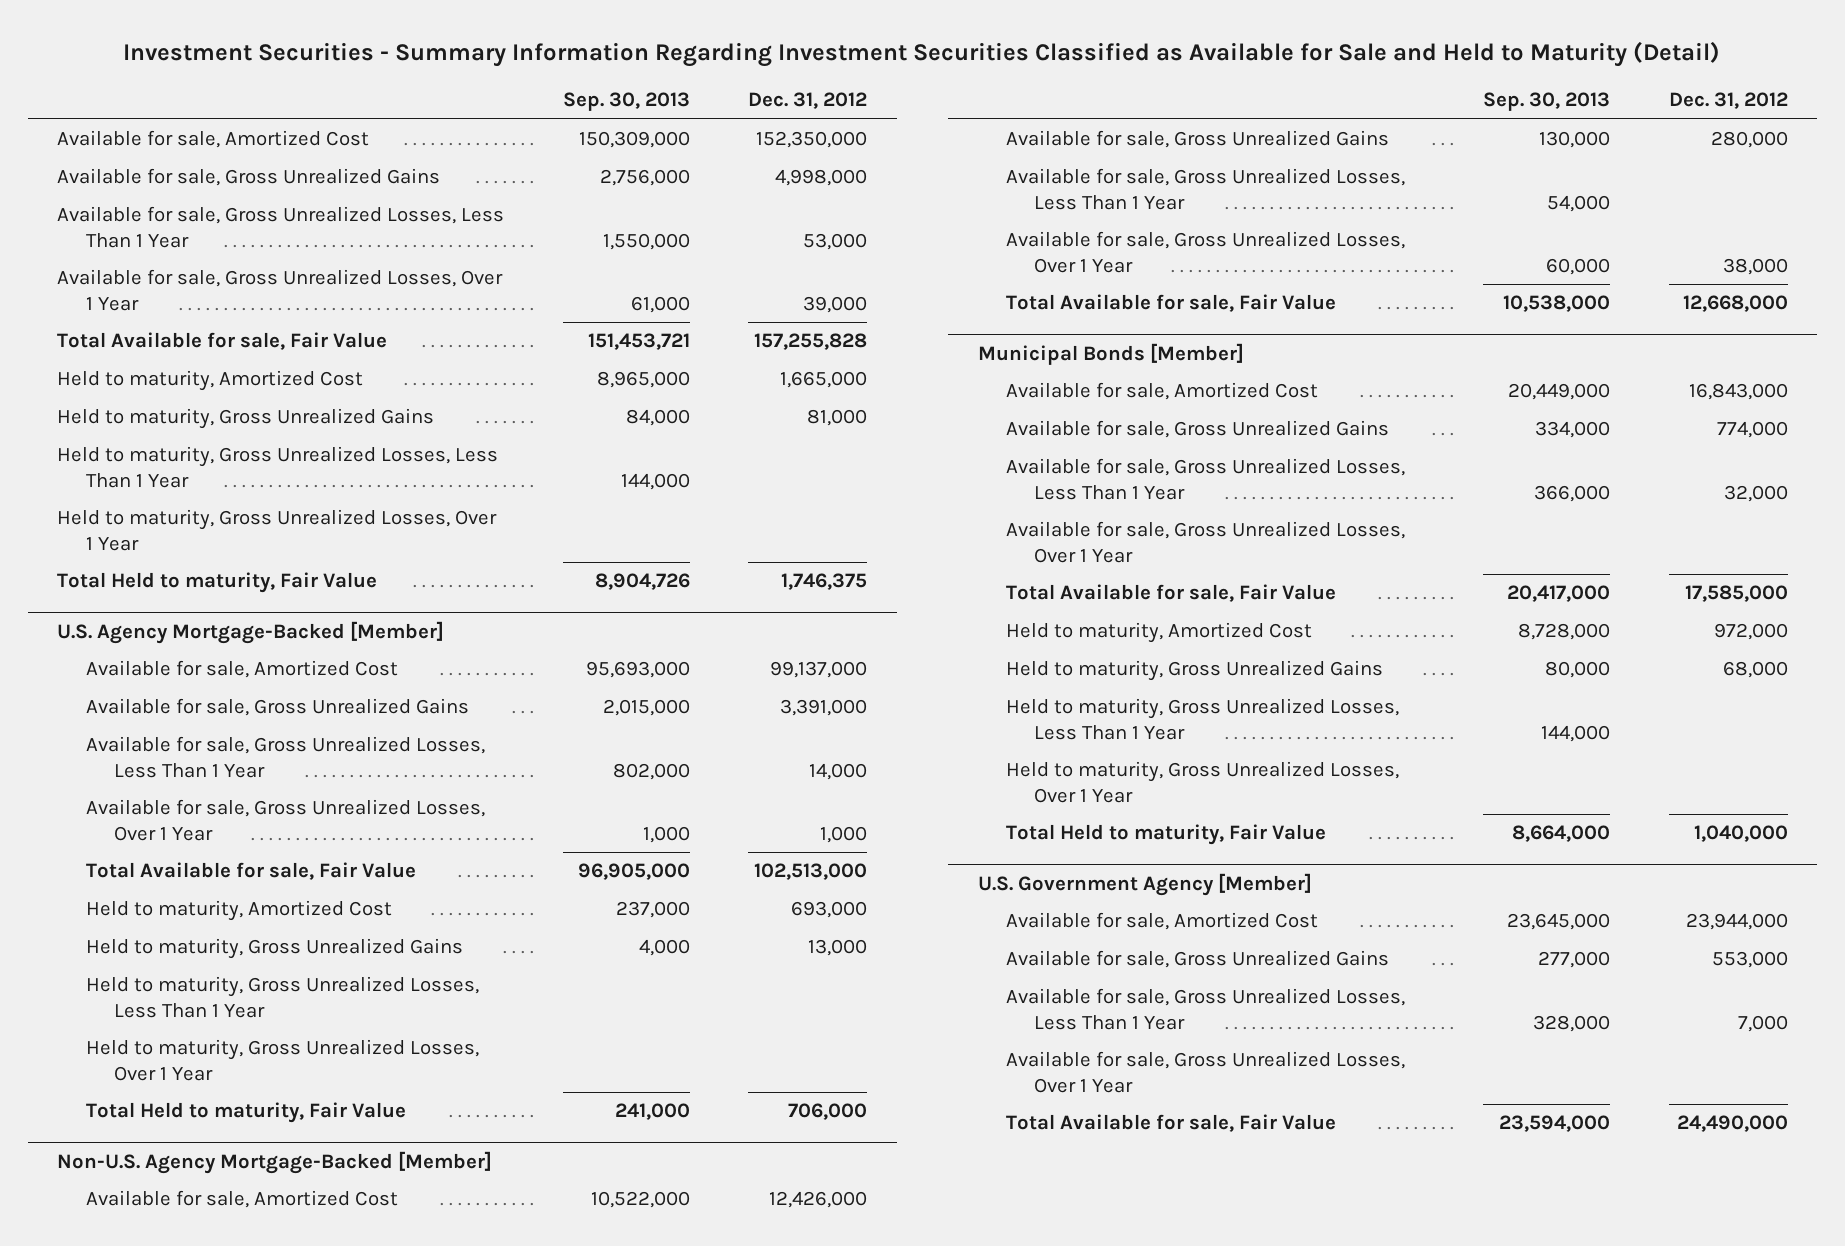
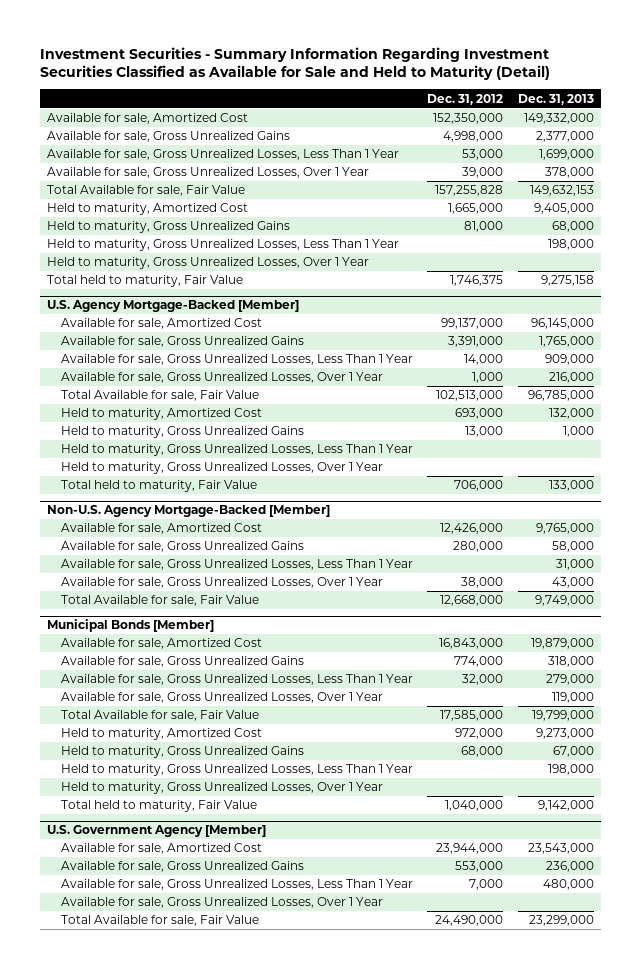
[562,92,690,112] Sep. 30, 2013 -> none
none -> [517,93,594,105] Dec. 31, 2013
[57,572,378,594] Total Held to maturity, Fair Value -> [47,275,244,288] Total held to maturity, Fair Value
[85,1102,406,1124] Total Held to maturity, Fair Value -> [61,480,258,493] Total held to maturity, Fair Value
[1005,824,1326,846] Total Held to maturity, Fair Value -> [61,800,258,813] Total held to maturity, Fair Value

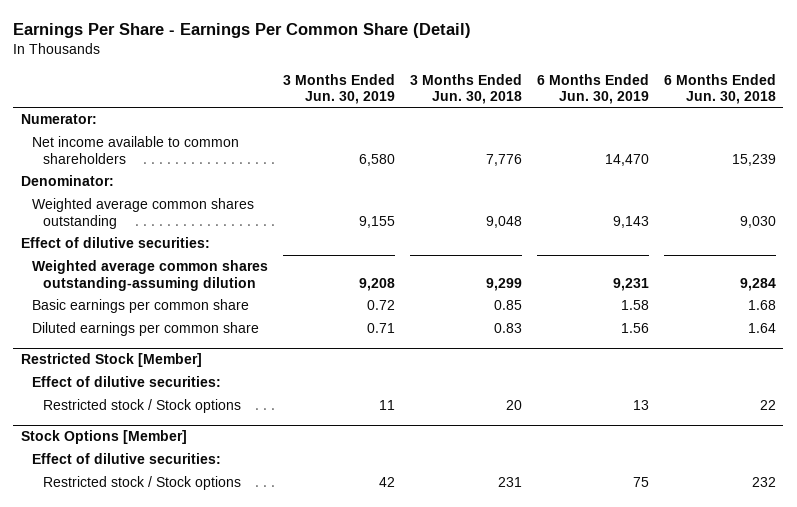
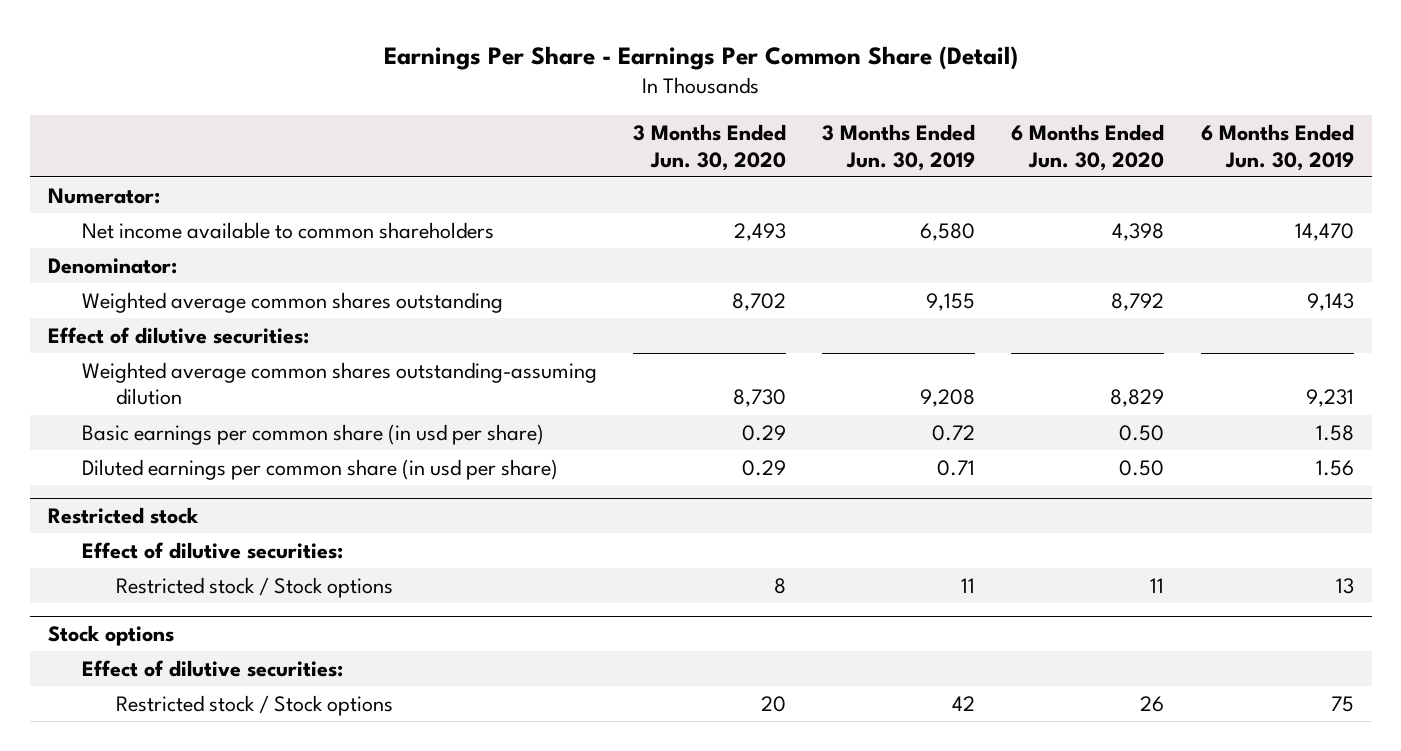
[409,73,522,104] 3 Months Ended Jun. 30, 2018 -> none
[663,73,776,104] 6 Months Ended Jun. 30, 2018 -> none
none -> [632,123,786,171] 3 Months Ended Jun. 30, 2020
none -> [1011,123,1165,171] 6 Months Ended Jun. 30, 2020
[31,299,249,314] Basic earnings per common share -> [81,423,544,445] Basic earnings per common share (in usd per share)
[31,322,259,337] Diluted earnings per common share -> [81,458,558,480] Diluted earnings per common share (in usd per share)
[20,353,202,368] Restricted Stock [Member] -> [47,507,199,525] Restricted stock
[20,430,187,445] Stock Options [Member] -> [47,625,174,647] Stock options

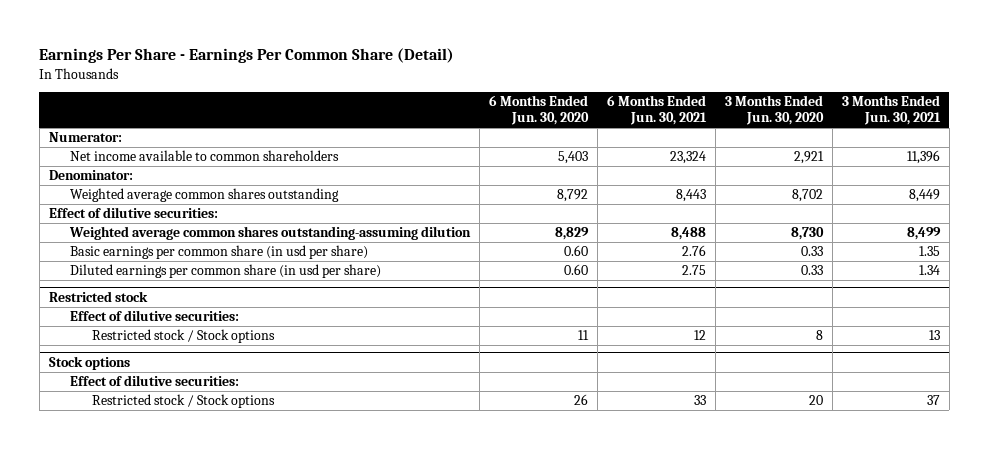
[822,123,976,171] 3 Months Ended Jun. 30, 2019 -> none
[1200,123,1354,171] 6 Months Ended Jun. 30, 2019 -> none
none -> [607,95,708,126] 6 Months Ended Jun. 30, 2021
none -> [841,95,941,126] 3 Months Ended Jun. 30, 2021
[733,222,786,241] 2,493 -> [793,151,824,165] 2,921
[1112,222,1165,241] 4,398 -> [558,151,589,165] 5,403
[741,424,786,441] 0.29 -> [800,246,823,257] 0.33
[1119,424,1165,441] 0.50 -> [564,245,589,257] 0.60
[741,459,786,476] 0.29 -> [800,265,823,276] 0.33
[1119,459,1165,476] 0.50 -> [564,264,589,276] 0.60

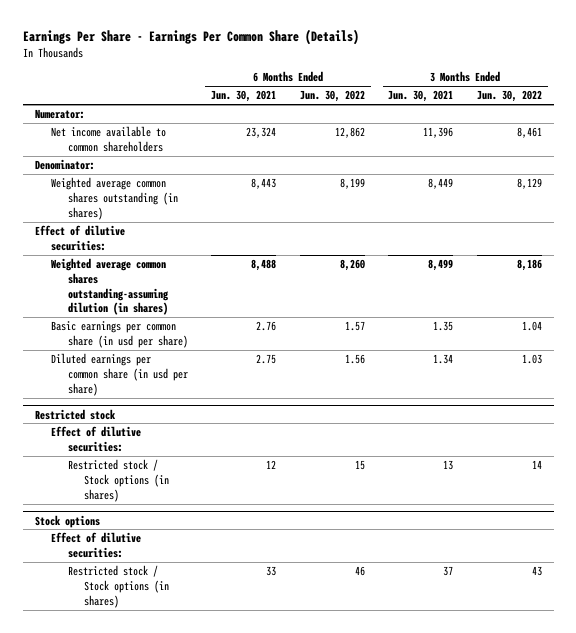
[39,48,455,64] Earnings Per Share - Earnings Per Common Share (Detail) -> [22,28,359,45] Earnings Per Share - Earnings Per Common Share (Details)
[489,95,590,126] 6 Months Ended Jun. 30, 2020 -> none
[724,95,824,126] 3 Months Ended Jun. 30, 2020 -> none
none -> [299,90,365,103] Jun. 30, 2022
none -> [476,90,542,103] Jun. 30, 2022
[70,188,340,203] Weighted average common shares outstanding -> [51,177,178,220] Weighted average common shares outstanding (in shares)
[69,226,472,241] Weighted average common shares outstanding-assuming dilution -> [51,258,169,316] Weighted average common shares outstanding-assuming dilution (in shares)
[91,329,275,344] Restricted stock / Stock options -> [67,459,170,502] Restricted stock / Stock options (in shares)
[91,394,275,409] Restricted stock / Stock options -> [67,565,170,608] Restricted stock / Stock options (in shares)

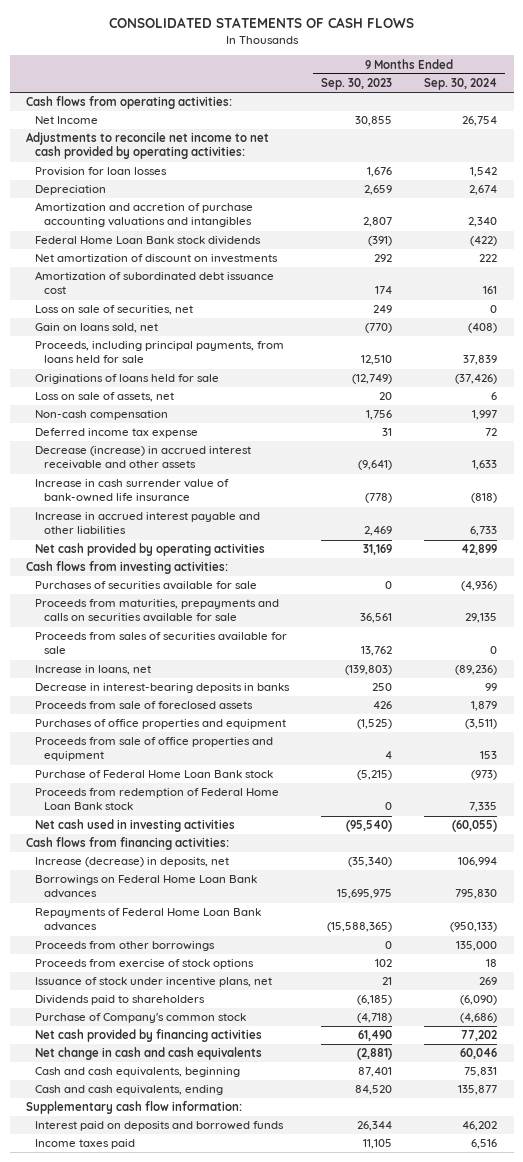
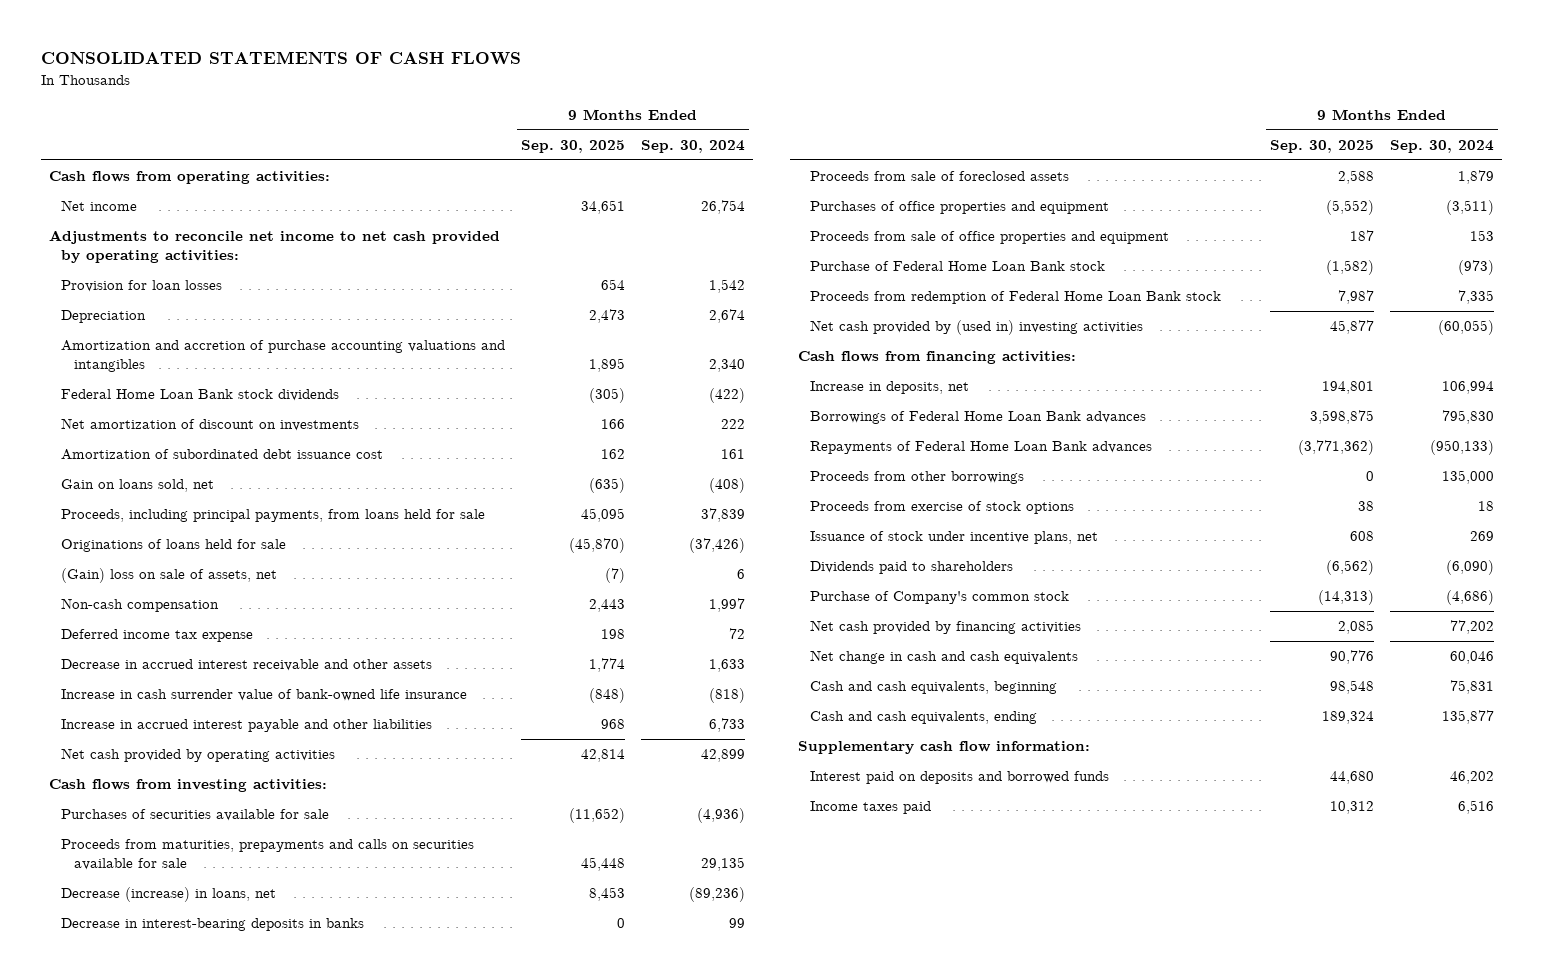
[321,78,393,91] Sep. 30, 2023 -> none
none -> [521,140,626,154] Sep. 30, 2025
[35,116,99,125] Net Income -> [61,200,138,212] Net income
[35,305,194,316] Loss on sale of securities, net -> none
[35,392,175,403] Loss on sale of assets, net -> [61,568,278,584] (Gain) loss on sale of assets, net
[35,446,252,470] Decrease (increase) in accrued interest receivable and other assets -> [61,659,433,672] Decrease in accrued interest receivable and other assets
[35,632,288,655] Proceeds from sales of securities available for sale -> none
[35,665,152,676] Increase in loans, net -> [61,887,277,903] Decrease (increase) in loans, net
[35,819,236,833] Net cash used in investing activities -> [810,320,1144,336] Net cash provided by (used in) investing activities
[35,857,230,868] Increase (decrease) in deposits, net -> [810,381,970,395] Increase in deposits, net
[35,875,258,899] Borrowings on Federal Home Loan Bank advances -> [810,411,1147,425] Borrowings of Federal Home Loan Bank advances

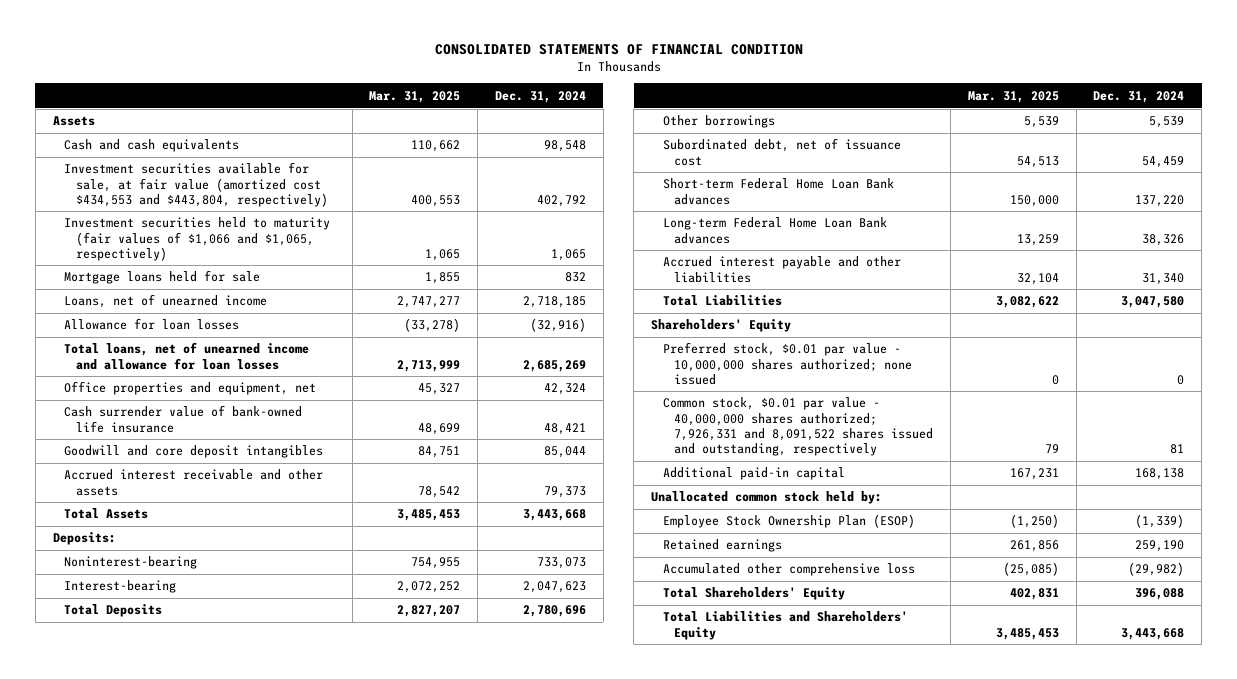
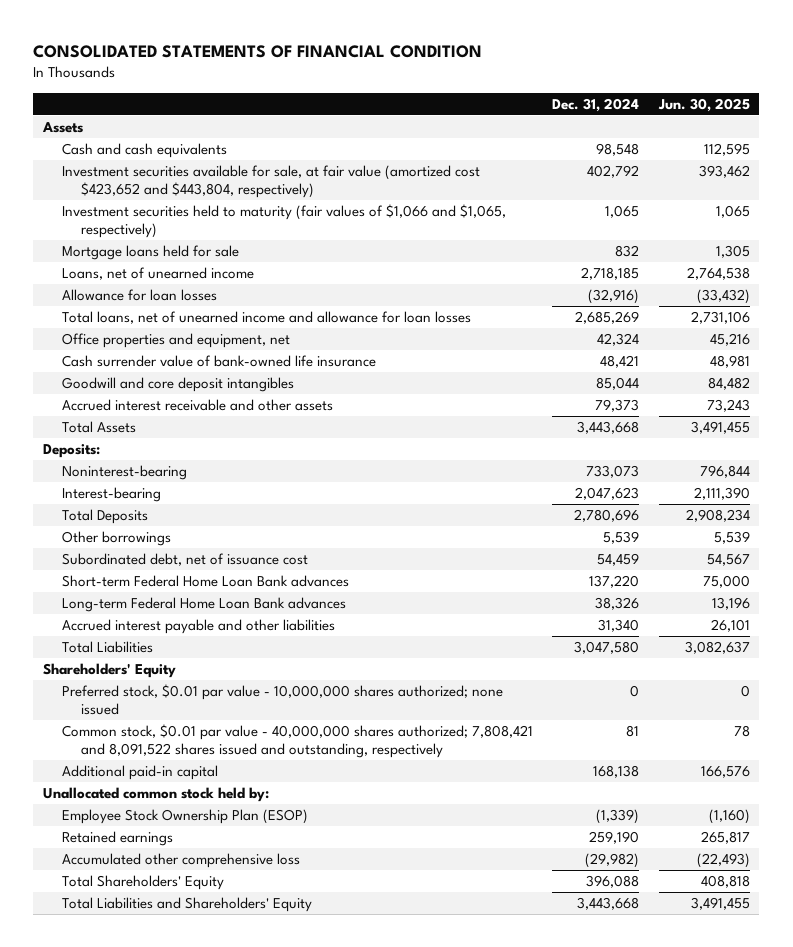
[369,90,461,103] Mar. 31, 2025 -> none
none -> [657,97,750,112] Jun. 30, 2025
[64,162,328,207] Investment securities available for sale, at fair value (amortized cost $434,553 and $443,804, respectively) -> [61,165,480,198] Investment securities available for sale, at fair value (amortized cost $423,652 and $443,804, respectively)
[662,397,934,456] Common stock, $0.01 par value - 40,000,000 shares authorized; 7,926,331 and 8,091,522 shares issued and outstanding, respectively -> [61,724,533,758] Common stock, $0.01 par value - 40,000,000 shares authorized; 7,808,421 and 8,091,522 shares issued and outstanding, respectively

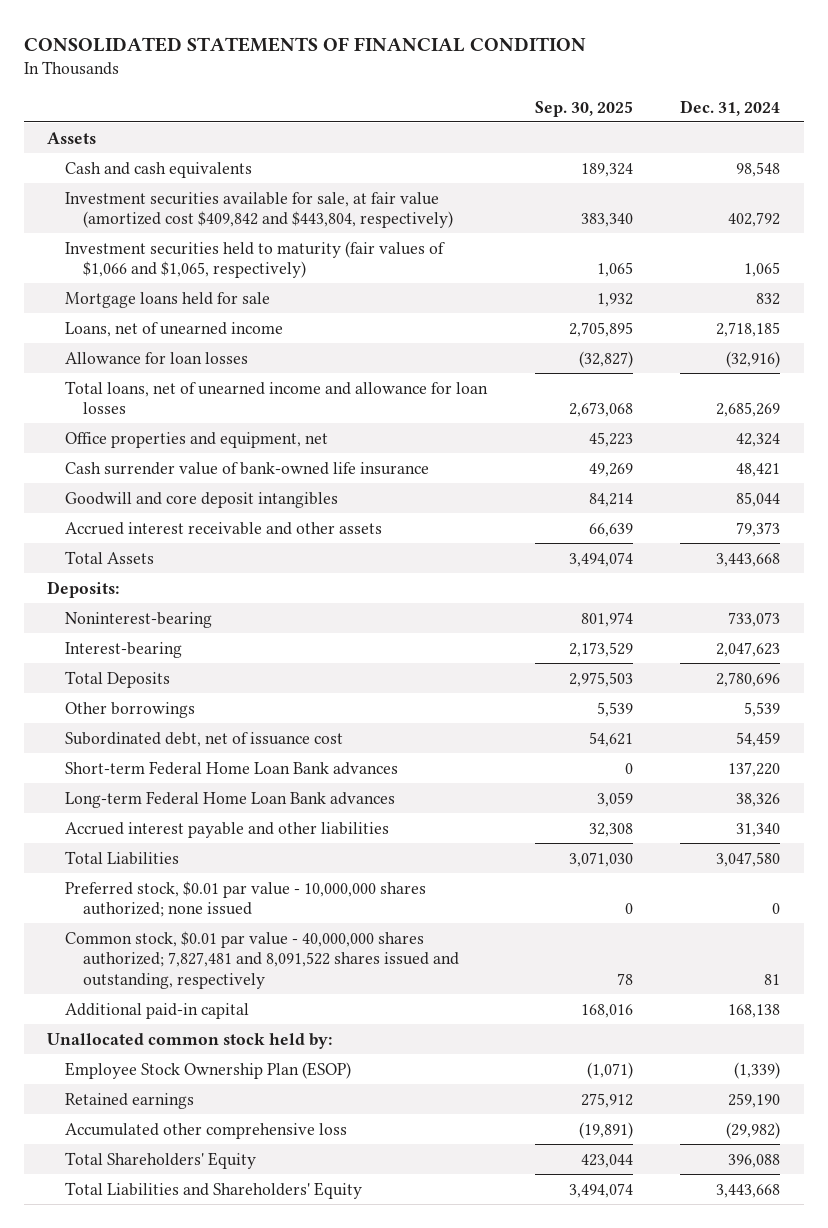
[657,97,750,112] Jun. 30, 2025 -> none
none -> [534,100,633,117] Sep. 30, 2025
[61,165,480,198] Investment securities available for sale, at fair value (amortized cost $423,652 and $443,804, respectively) -> [65,191,453,229] Investment securities available for sale, at fair value (amortized cost $409,842 and $443,804, respectively)
[43,663,177,679] Shareholders' Equity -> none
[61,724,533,758] Common stock, $0.01 par value - 40,000,000 shares authorized; 7,808,421 and 8,091,522 shares issued and outstanding, respectively -> [65,930,459,989] Common stock, $0.01 par value - 40,000,000 shares authorized; 7,827,481 and 8,091,522 shares issued and outstanding, respectively

